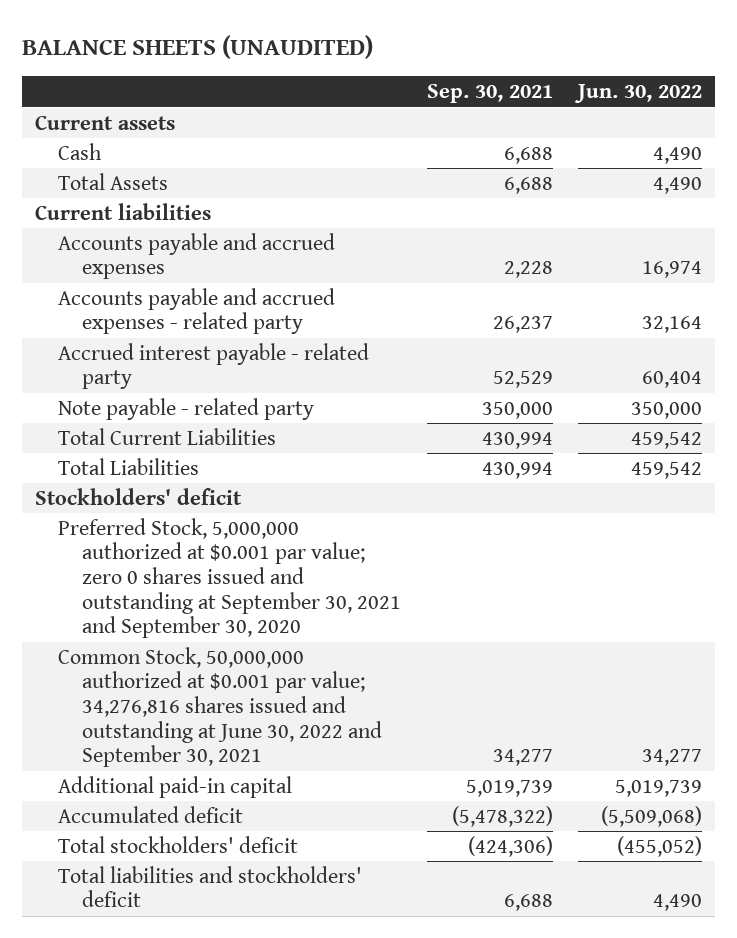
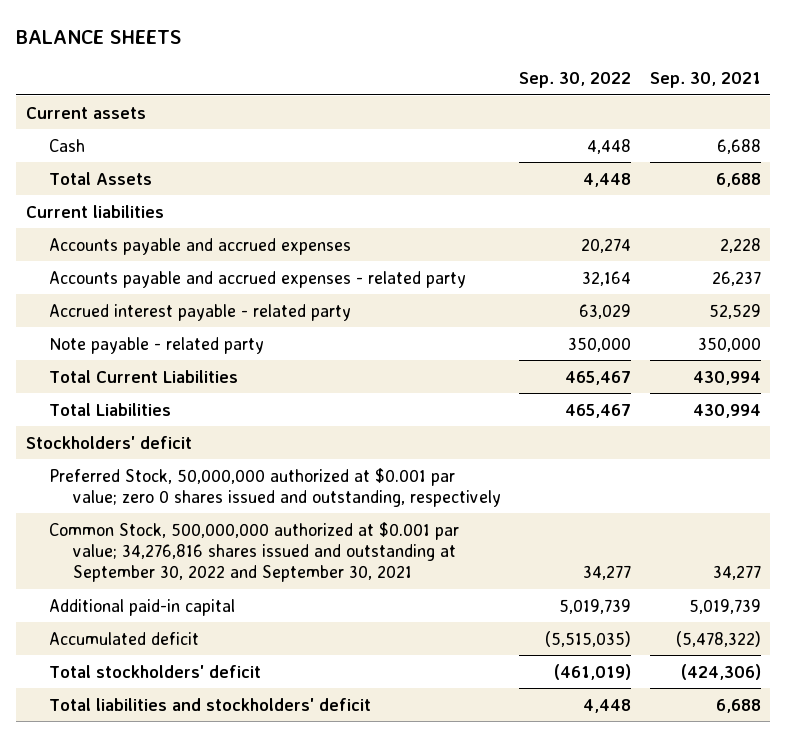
[21,35,373,60] BALANCE SHEETS (UNAUDITED) -> [16,29,182,44] BALANCE SHEETS
[574,84,703,104] Jun. 30, 2022 -> none
none -> [519,72,632,89] Sep. 30, 2022
[58,517,402,639] Preferred Stock, 5,000,000 authorized at $0.001 par value; zero 0 shares issued and outstanding at September 30, 2021 and September 30, 2020 -> [49,467,501,507] Preferred Stock, 50,000,000 authorized at $0.001 par value; zero 0 shares issued and outstanding, respectively
[58,646,383,768] Common Stock, 50,000,000 authorized at $0.001 par value; 34,276,816 shares issued and outstanding at June 30, 2022 and September 30, 2021 -> [49,521,460,582] Common Stock, 500,000,000 authorized at $0.001 par value; 34,276,816 shares issued and outstanding at September 30, 2022 and September 30, 2021

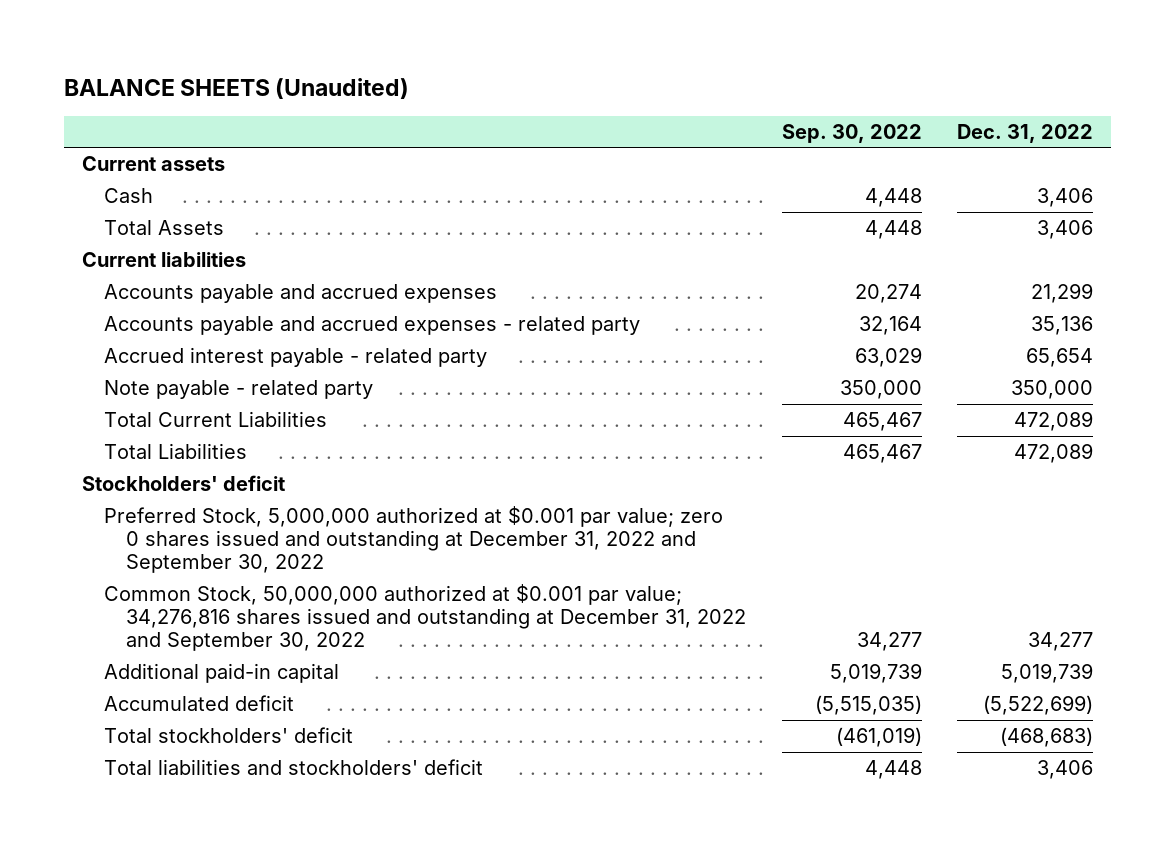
[16,29,182,44] BALANCE SHEETS -> [64,77,410,99] BALANCE SHEETS (Unaudited)
[649,72,761,89] Sep. 30, 2021 -> none
none -> [957,123,1094,143] Dec. 31, 2022
[49,467,501,507] Preferred Stock, 50,000,000 authorized at $0.001 par value; zero 0 shares issued and outstanding, respectively -> [104,506,724,574] Preferred Stock, 5,000,000 authorized at $0.001 par value; zero 0 shares issued and outstanding at December 31, 2022 and September 30, 2022
[49,521,460,582] Common Stock, 500,000,000 authorized at $0.001 par value; 34,276,816 shares issued and outstanding at September 30, 2022 and September 30, 2021 -> [104,584,746,652] Common Stock, 50,000,000 authorized at $0.001 par value; 34,276,816 shares issued and outstanding at December 31, 2022 and September 30, 2022

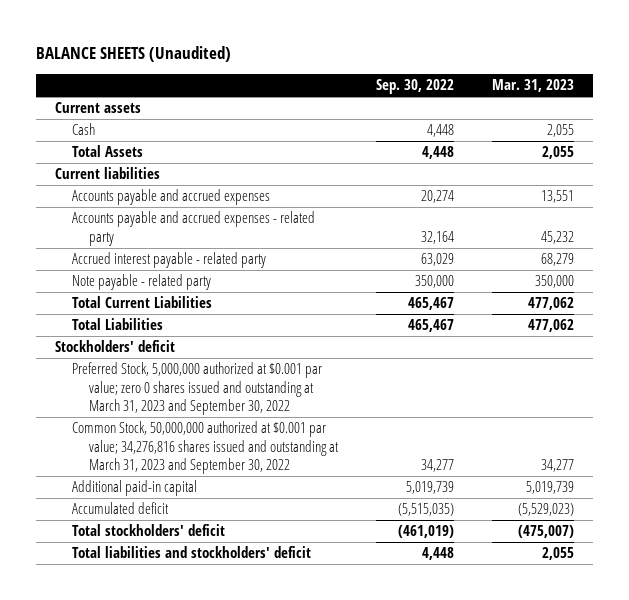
[957,123,1094,143] Dec. 31, 2022 -> none
none -> [492,79,575,93] Mar. 31, 2023
[104,506,724,574] Preferred Stock, 5,000,000 authorized at $0.001 par value; zero 0 shares issued and outstanding at December 31, 2022 and September 30, 2022 -> [71,362,322,416] Preferred Stock, 5,000,000 authorized at $0.001 par value; zero 0 shares issued and outstanding at March 31, 2023 and September 30, 2022
[104,584,746,652] Common Stock, 50,000,000 authorized at $0.001 par value; 34,276,816 shares issued and outstanding at December 31, 2022 and September 30, 2022 -> [71,421,339,475] Common Stock, 50,000,000 authorized at $0.001 par value; 34,276,816 shares issued and outstanding at March 31, 2023 and September 30, 2022

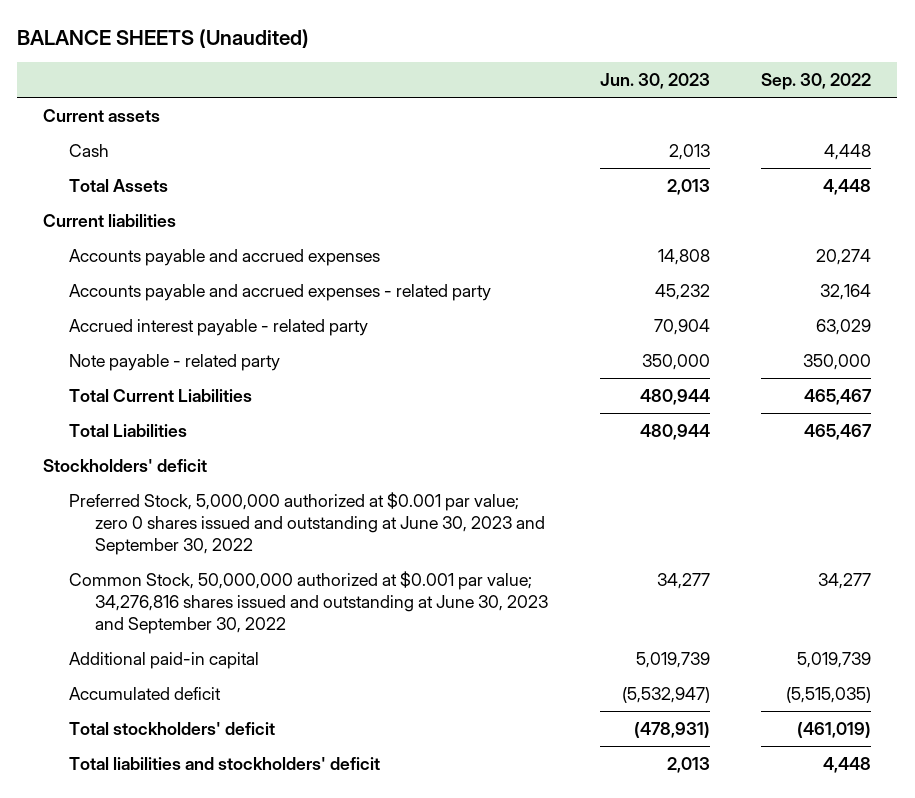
[492,79,575,93] Mar. 31, 2023 -> none
none -> [599,73,710,90] Jun. 30, 2023
[71,362,322,416] Preferred Stock, 5,000,000 authorized at $0.001 par value; zero 0 shares issued and outstanding at March 31, 2023 and September 30, 2022 -> [69,491,545,556] Preferred Stock, 5,000,000 authorized at $0.001 par value; zero 0 shares issued and outstanding at June 30, 2023 and September 30, 2022
[71,421,339,475] Common Stock, 50,000,000 authorized at $0.001 par value; 34,276,816 shares issued and outstanding at March 31, 2023 and September 30, 2022 -> [69,570,548,635] Common Stock, 50,000,000 authorized at $0.001 par value; 34,276,816 shares issued and outstanding at June 30, 2023 and September 30, 2022

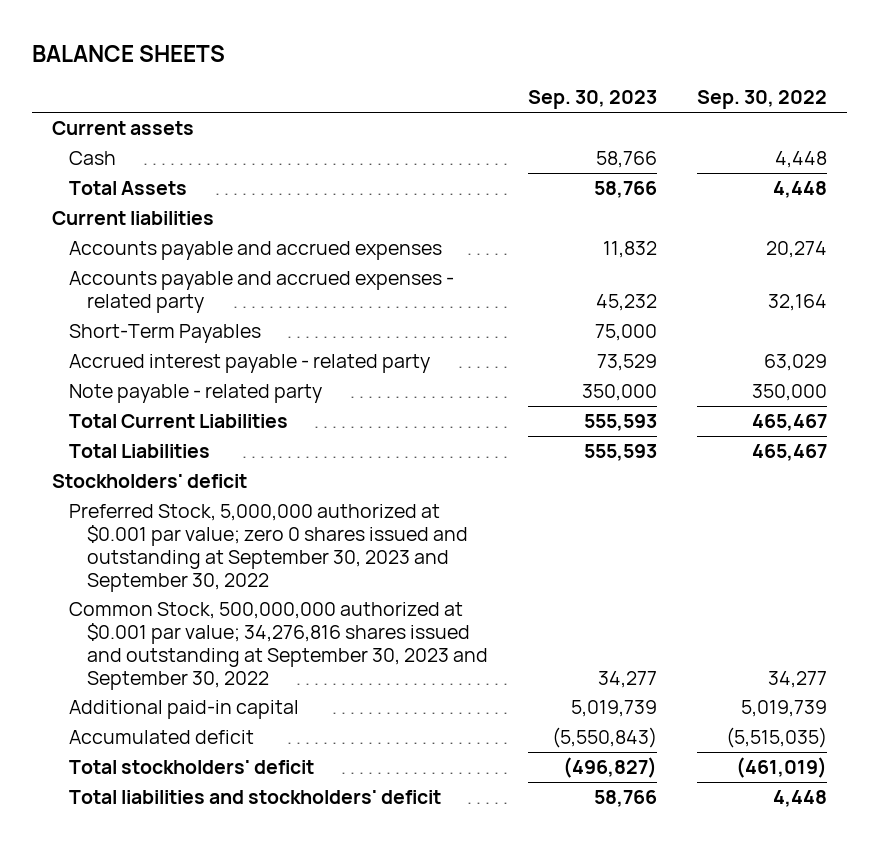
[17,28,310,48] BALANCE SHEETS (Unaudited) -> [31,45,225,63] BALANCE SHEETS
[599,73,710,90] Jun. 30, 2023 -> none
none -> [527,90,657,110] Sep. 30, 2023
none -> [69,324,262,344] Short-Term Payables
[69,491,545,556] Preferred Stock, 5,000,000 authorized at $0.001 par value; zero 0 shares issued and outstanding at June 30, 2023 and September 30, 2022 -> [69,504,468,592] Preferred Stock, 5,000,000 authorized at $0.001 par value; zero 0 shares issued and outstanding at September 30, 2023 and September 30, 2022
[69,570,548,635] Common Stock, 50,000,000 authorized at $0.001 par value; 34,276,816 shares issued and outstanding at June 30, 2023 and September 30, 2022 -> [69,602,488,690] Common Stock, 500,000,000 authorized at $0.001 par value; 34,276,816 shares issued and outstanding at September 30, 2023 and September 30, 2022

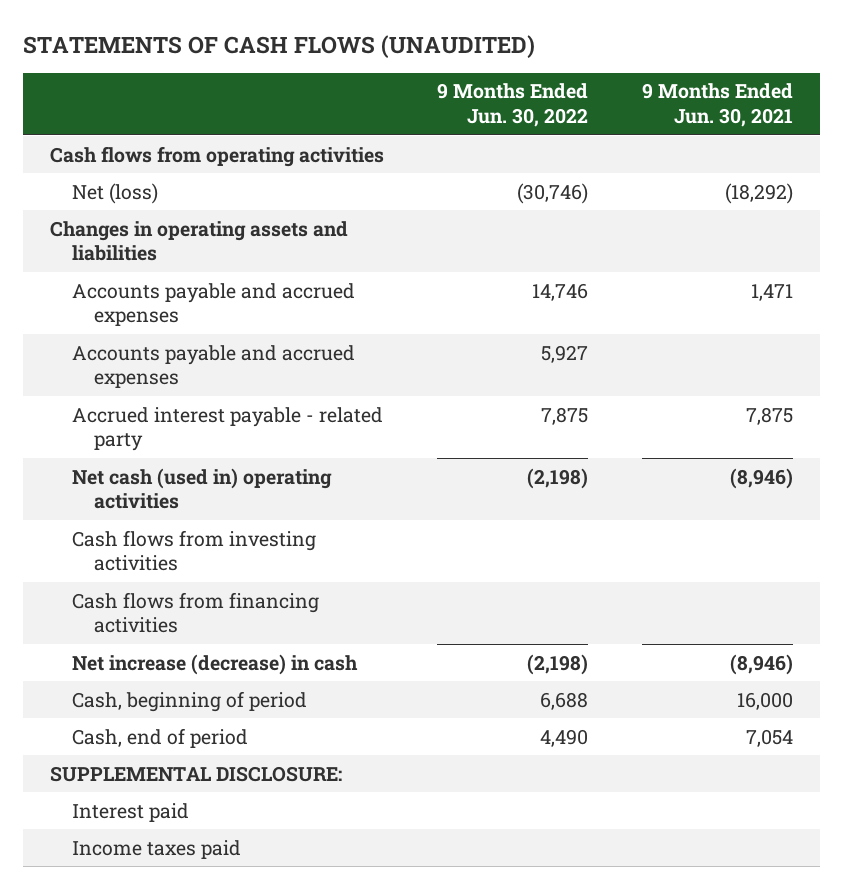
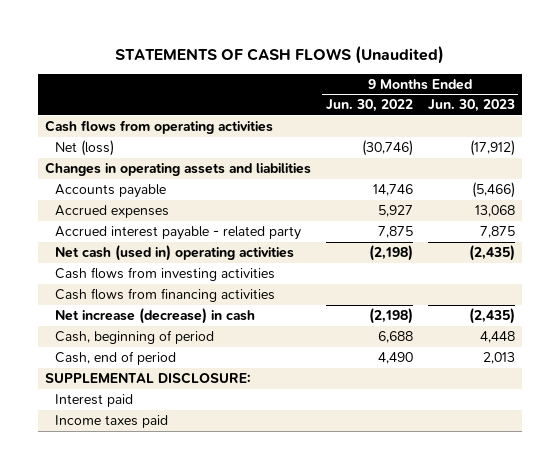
[22,35,535,59] STATEMENTS OF CASH FLOWS (UNAUDITED) -> [114,45,444,64] STATEMENTS OF CASH FLOWS (Unaudited)
[641,83,793,128] 9 Months Ended Jun. 30, 2021 -> none
none -> [427,99,515,113] Jun. 30, 2023
[71,282,355,327] Accounts payable and accrued expenses -> [55,184,167,199] Accounts payable
[71,344,355,389] Accounts payable and accrued expenses -> [55,205,170,219] Accrued expenses

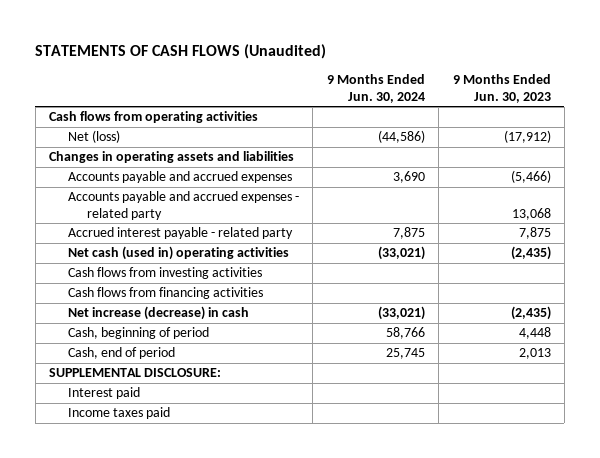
[325,99,413,113] Jun. 30, 2022 -> none
none -> [326,74,425,103] 9 Months Ended Jun. 30, 2024
[55,184,167,199] Accounts payable -> [67,171,292,184] Accounts payable and accrued expenses
[55,205,170,219] Accrued expenses -> [67,191,299,220] Accounts payable and accrued expenses - related party

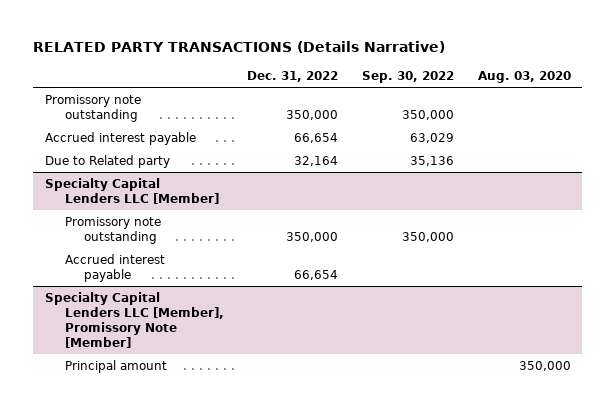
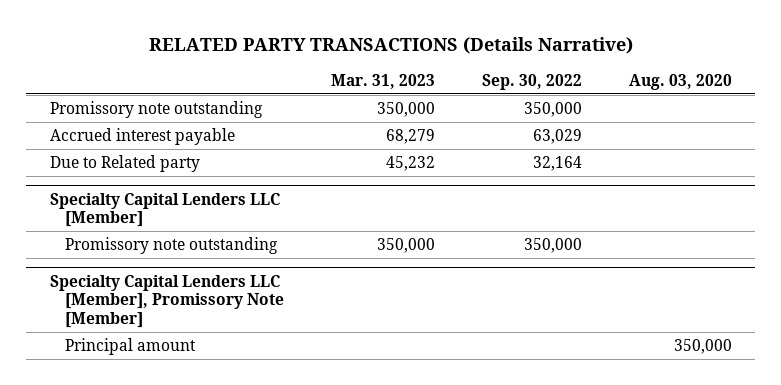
[247,71,339,83] Dec. 31, 2022 -> none
none -> [330,73,435,89] Mar. 31, 2023
[409,155,454,166] 35,136 -> [532,156,582,172] 32,164
[64,253,165,283] Accrued interest payable -> none

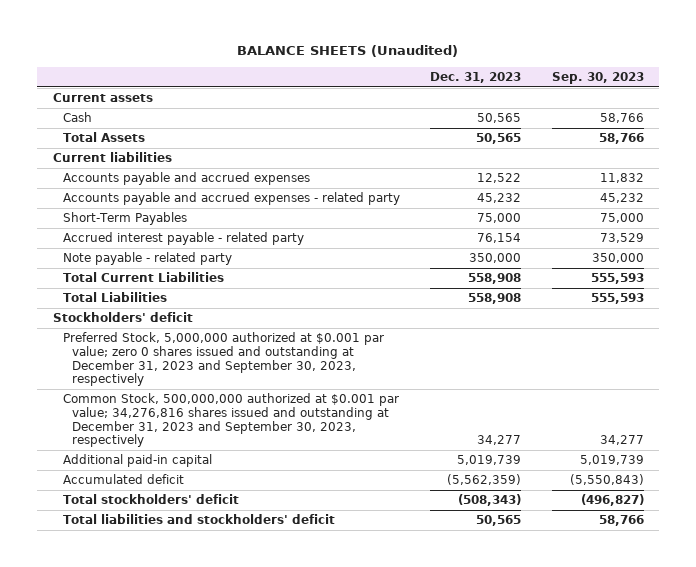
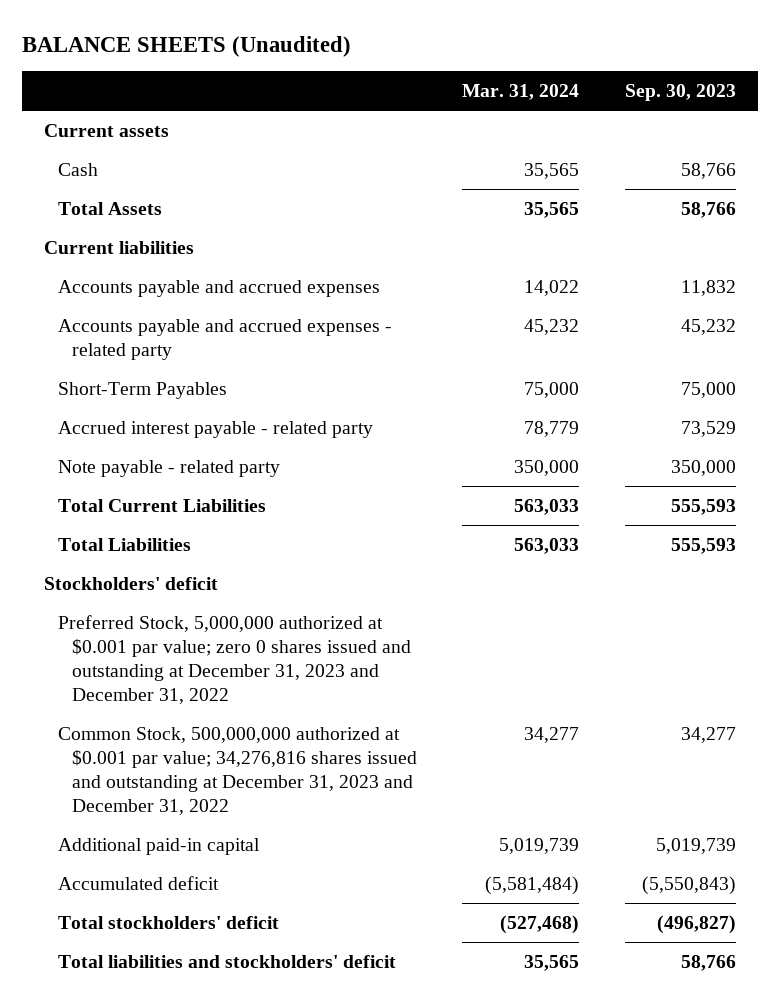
[430,72,522,84] Dec. 31, 2023 -> none
none -> [462,84,580,101] Mar. 31, 2024
[62,332,384,387] Preferred Stock, 5,000,000 authorized at $0.001 par value; zero 0 shares issued and outstanding at December 31, 2023 and September 30, 2023, respectively -> [58,614,412,704] Preferred Stock, 5,000,000 authorized at $0.001 par value; zero 0 shares issued and outstanding at December 31, 2023 and December 31, 2022
[62,393,399,448] Common Stock, 500,000,000 authorized at $0.001 par value; 34,276,816 shares issued and outstanding at December 31, 2023 and September 30, 2023, respectively -> [58,726,418,815] Common Stock, 500,000,000 authorized at $0.001 par value; 34,276,816 shares issued and outstanding at December 31, 2023 and December 31, 2022

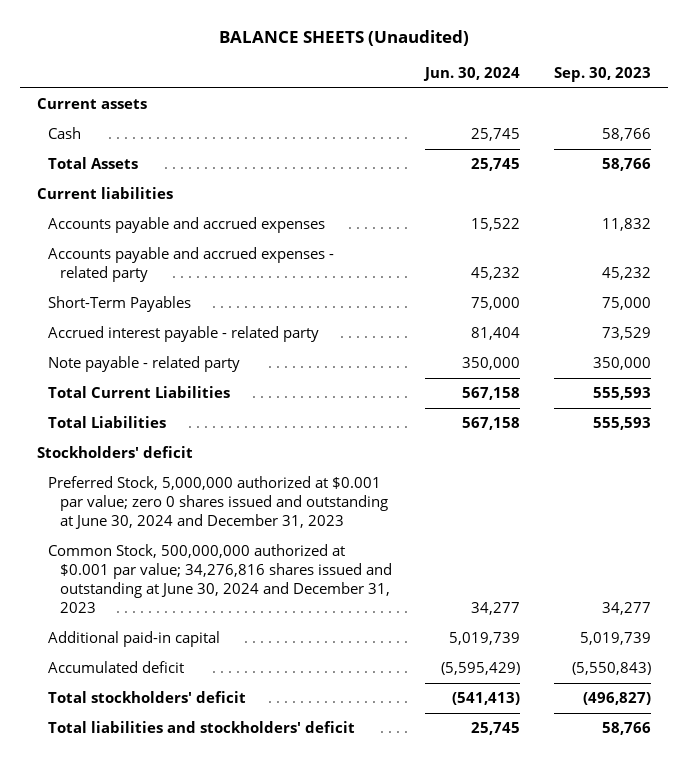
[462,84,580,101] Mar. 31, 2024 -> none
none -> [423,66,521,81] Jun. 30, 2024
[58,614,412,704] Preferred Stock, 5,000,000 authorized at $0.001 par value; zero 0 shares issued and outstanding at December 31, 2023 and December 31, 2022 -> [48,476,388,529] Preferred Stock, 5,000,000 authorized at $0.001 par value; zero 0 shares issued and outstanding at June 30, 2024 and December 31, 2023
[58,726,418,815] Common Stock, 500,000,000 authorized at $0.001 par value; 34,276,816 shares issued and outstanding at December 31, 2023 and December 31, 2022 -> [48,544,392,613] Common Stock, 500,000,000 authorized at $0.001 par value; 34,276,816 shares issued and outstanding at June 30, 2024 and December 31, 2023

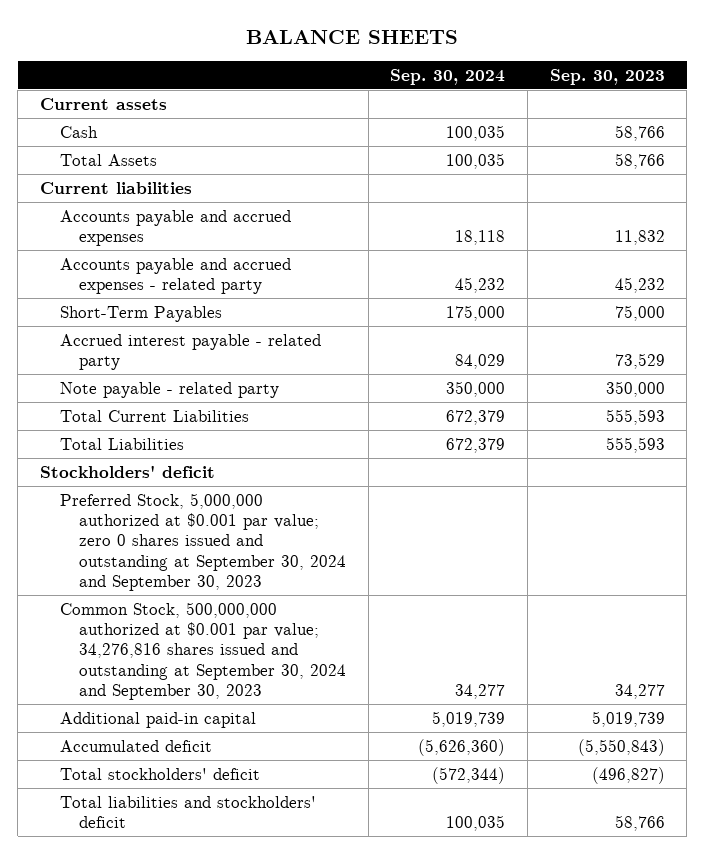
[218,29,469,46] BALANCE SHEETS (Unaudited) -> [246,30,459,45] BALANCE SHEETS
[423,66,521,81] Jun. 30, 2024 -> none
none -> [390,68,506,85] Sep. 30, 2024
[48,476,388,529] Preferred Stock, 5,000,000 authorized at $0.001 par value; zero 0 shares issued and outstanding at June 30, 2024 and December 31, 2023 -> [59,492,347,592] Preferred Stock, 5,000,000 authorized at $0.001 par value; zero 0 shares issued and outstanding at September 30, 2024 and September 30, 2023
[48,544,392,613] Common Stock, 500,000,000 authorized at $0.001 par value; 34,276,816 shares issued and outstanding at June 30, 2024 and December 31, 2023 -> [59,601,347,701] Common Stock, 500,000,000 authorized at $0.001 par value; 34,276,816 shares issued and outstanding at September 30, 2024 and September 30, 2023

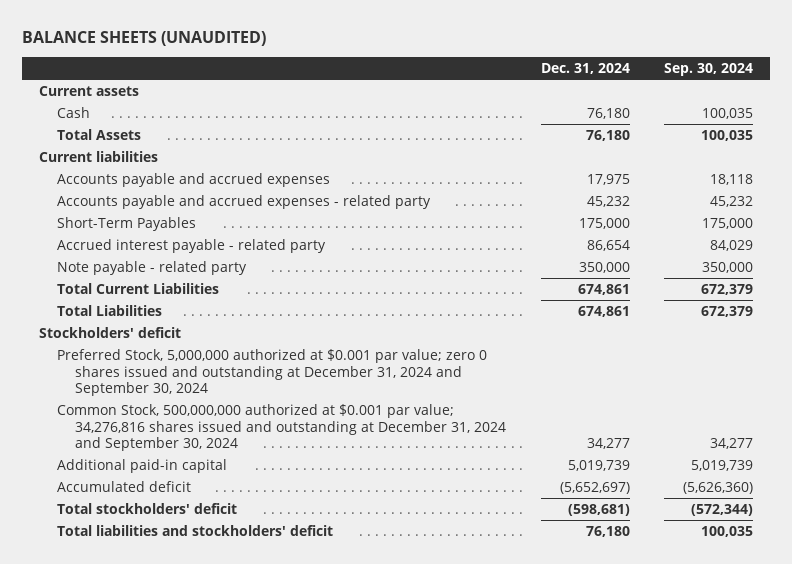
[246,30,459,45] BALANCE SHEETS -> [21,31,266,47] BALANCE SHEETS (UNAUDITED)
[549,68,665,85] Sep. 30, 2023 -> none
none -> [540,63,630,75] Dec. 31, 2024
[59,492,347,592] Preferred Stock, 5,000,000 authorized at $0.001 par value; zero 0 shares issued and outstanding at September 30, 2024 and September 30, 2023 -> [57,349,488,397] Preferred Stock, 5,000,000 authorized at $0.001 par value; zero 0 shares issued and outstanding at December 31, 2024 and September 30, 2024
[59,601,347,701] Common Stock, 500,000,000 authorized at $0.001 par value; 34,276,816 shares issued and outstanding at September 30, 2024 and September 30, 2023 -> [57,404,507,452] Common Stock, 500,000,000 authorized at $0.001 par value; 34,276,816 shares issued and outstanding at December 31, 2024 and September 30, 2024

